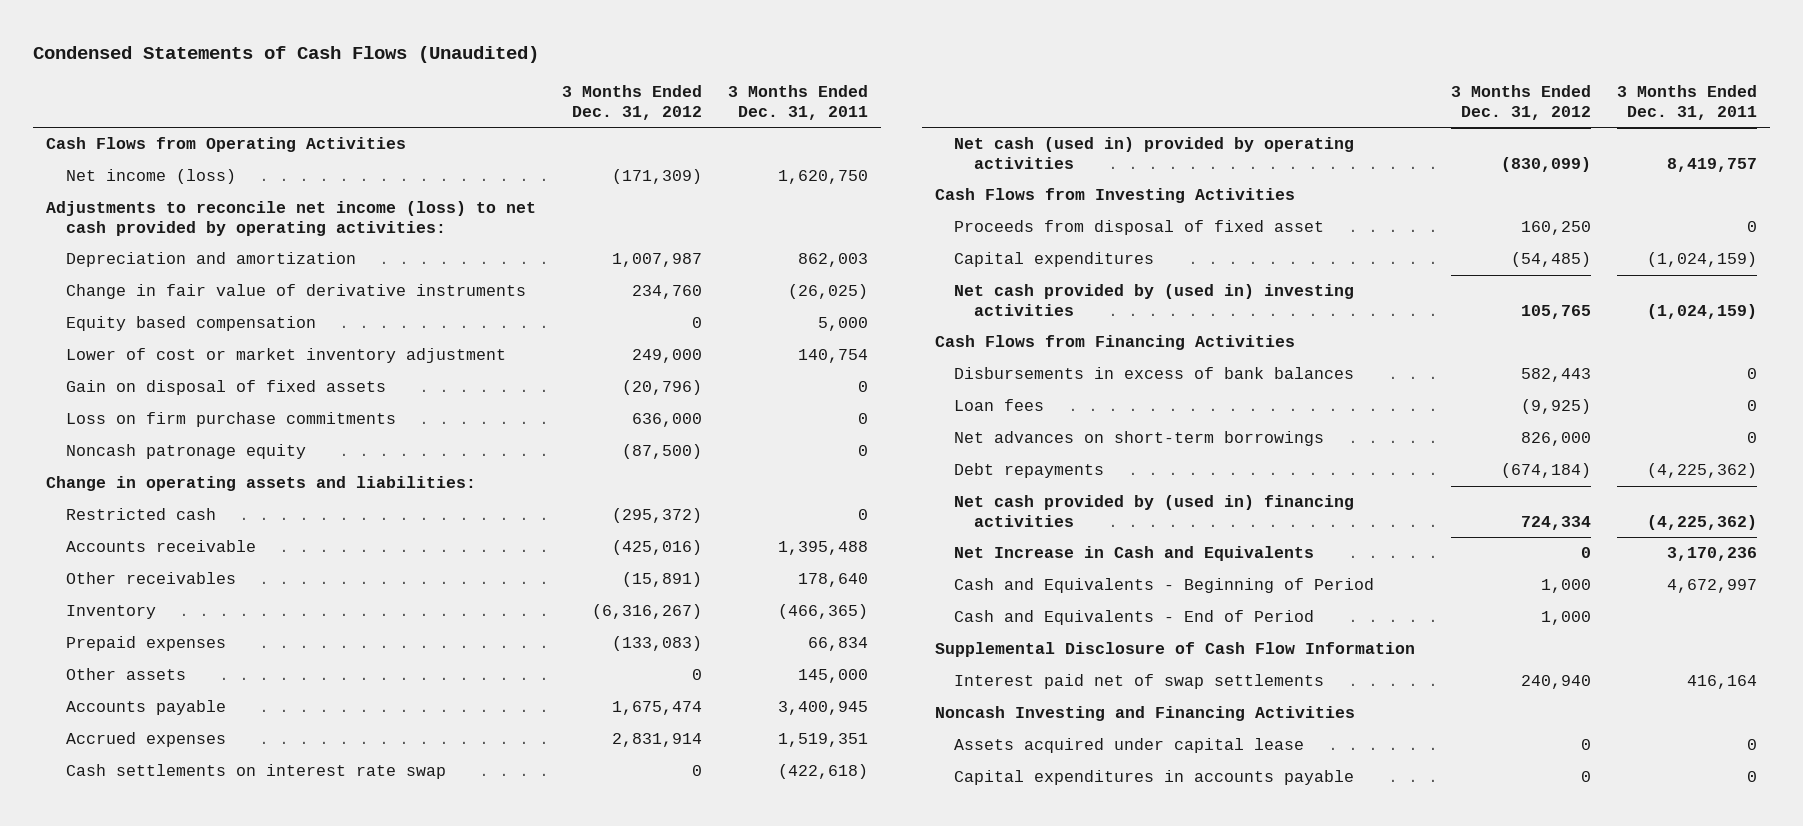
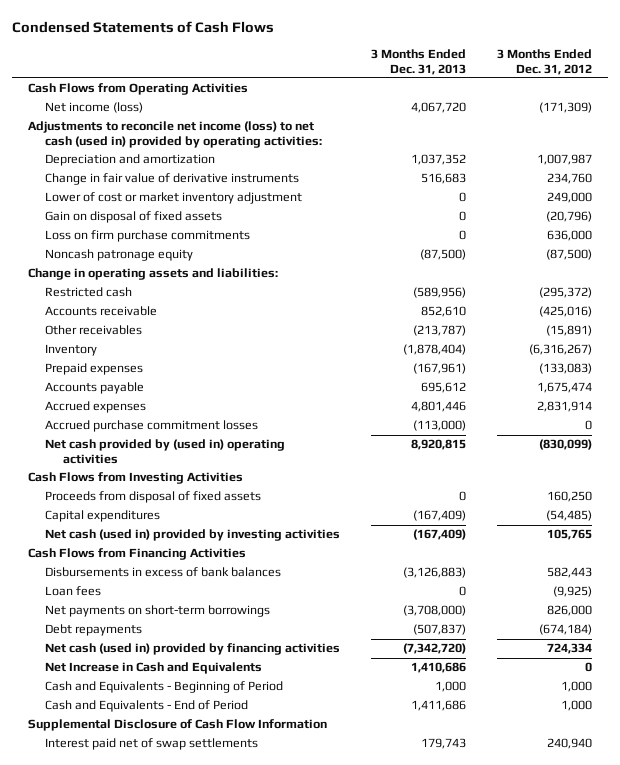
[33,46,540,64] Condensed Statements of Cash Flows (Unaudited) -> [12,20,275,33] Condensed Statements of Cash Flows
[728,84,869,120] 3 Months Ended Dec. 31, 2011 -> none
none -> [371,48,467,75] 3 Months Ended Dec. 31, 2013
[46,201,537,236] Adjustments to reconcile net income (loss) to net cash provided by operating activities: -> [27,121,323,149] Adjustments to reconcile net income (loss) to net cash (used in) provided by operating activities:
[65,316,316,332] Equity based compensation -> none
[65,668,186,681] Other assets -> none
[65,764,446,780] Cash settlements on interest rate swap -> none
none -> [45,420,259,433] Accrued purchase commitment losses
[954,137,1355,169] Net cash (used in) provided by operating activities -> [45,439,286,465] Net cash provided by (used in) operating activities
[954,220,1325,236] Proceeds from disposal of fixed asset -> [45,491,262,504] Proceeds from disposal of fixed assets
[954,284,1355,316] Net cash provided by (used in) investing activities -> [45,529,341,542] Net cash (used in) provided by investing activities
[954,431,1325,447] Net advances on short-term borrowings -> [45,605,271,618] Net payments on short-term borrowings
[954,495,1355,527] Net cash provided by (used in) financing activities -> [45,643,341,656] Net cash (used in) provided by financing activities
[935,706,1356,722] Noncash Investing and Financing Activities -> none
[954,738,1305,754] Assets acquired under capital lease -> none
[954,770,1355,786] Capital expenditures in accounts payable -> none

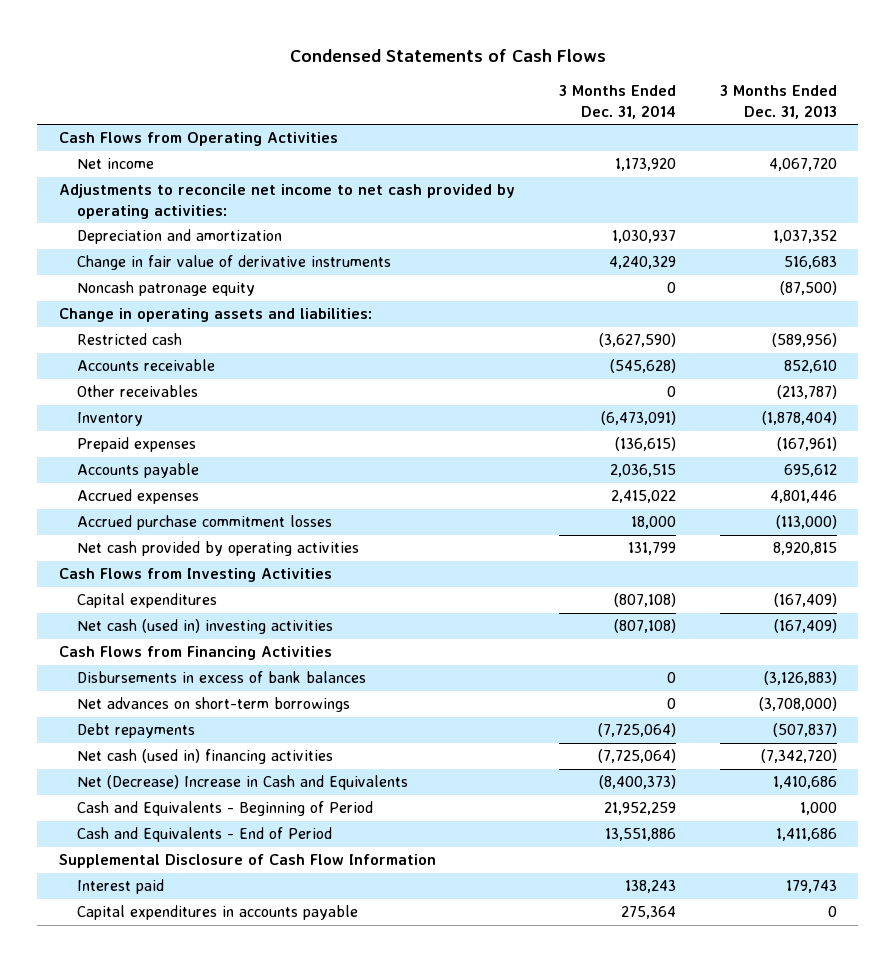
[497,48,593,75] 3 Months Ended Dec. 31, 2012 -> none
none -> [558,85,676,119] 3 Months Ended Dec. 31, 2014
[45,102,144,114] Net income (loss) -> [77,158,155,170] Net income
[27,121,323,149] Adjustments to reconcile net income (loss) to net cash (used in) provided by operating activities: -> [59,184,516,219] Adjustments to reconcile net income to net cash provided by operating activities:
[45,192,303,205] Lower of cost or market inventory adjustment -> none
[45,211,223,224] Gain on disposal of fixed assets -> none
[45,230,251,243] Loss on firm purchase commitments -> none
[45,439,286,465] Net cash provided by (used in) operating activities -> [77,541,360,557] Net cash provided by operating activities
[45,491,262,504] Proceeds from disposal of fixed assets -> none
[45,529,341,542] Net cash (used in) provided by investing activities -> [77,619,334,635] Net cash (used in) investing activities
[45,586,102,597] Loan fees -> none
[45,605,271,618] Net payments on short-term borrowings -> [77,697,351,713] Net advances on short-term borrowings
[45,643,341,656] Net cash (used in) provided by financing activities -> [77,749,334,765] Net cash (used in) financing activities
[45,662,263,675] Net Increase in Cash and Equivalents -> [77,775,409,791] Net (Decrease) Increase in Cash and Equivalents
[45,738,259,751] Interest paid net of swap settlements -> [77,879,165,895] Interest paid
none -> [77,905,359,921] Capital expenditures in accounts payable

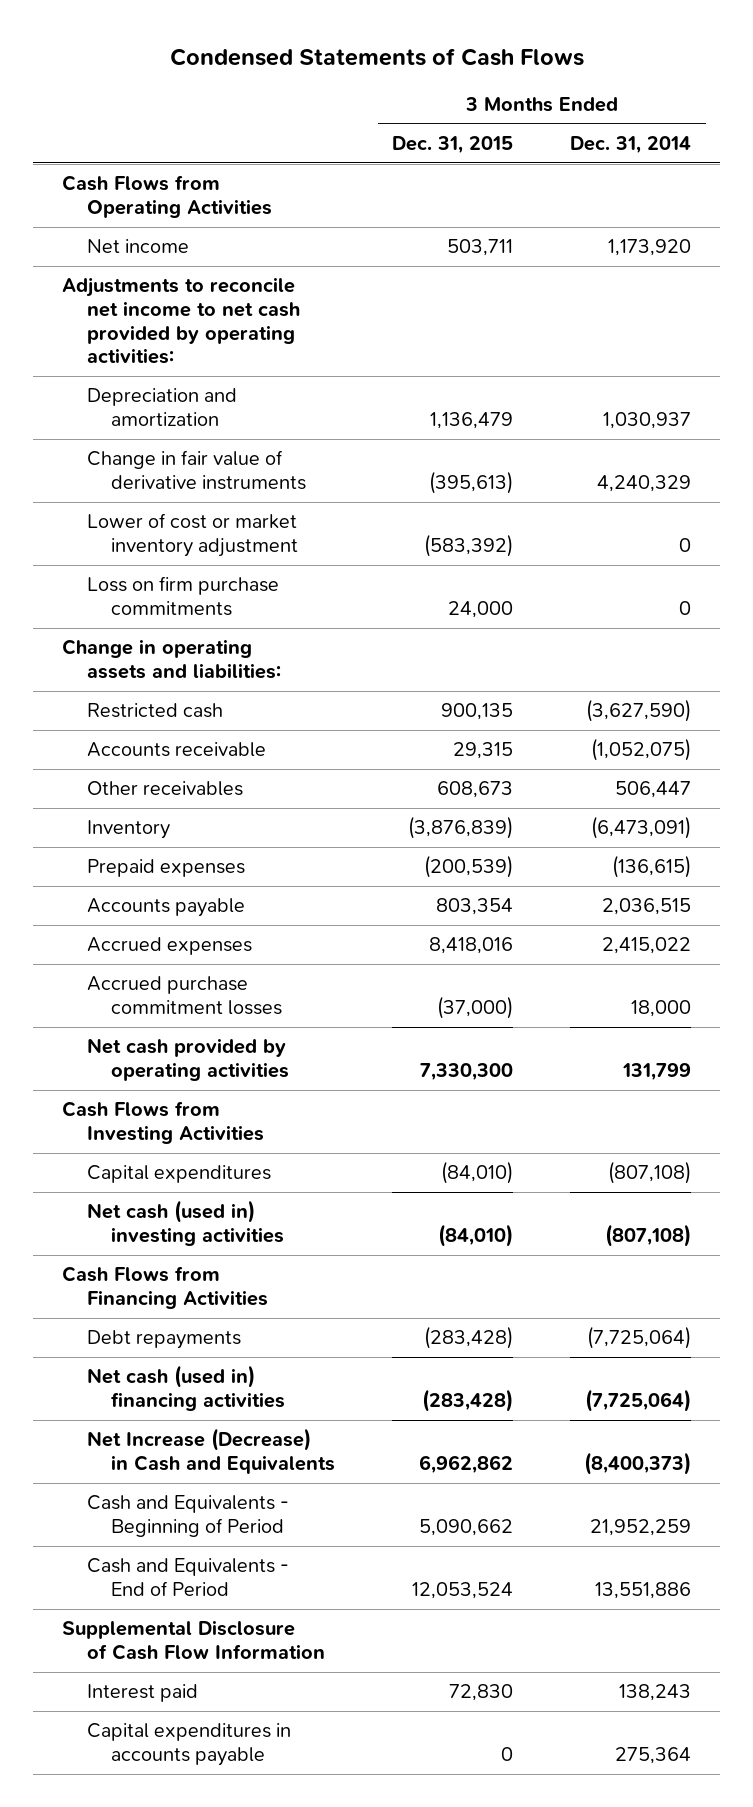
[719,85,837,119] 3 Months Ended Dec. 31, 2013 -> none
none -> [392,136,514,155] Dec. 31, 2015
[77,281,256,297] Noncash patronage equity -> none
none -> [86,513,299,558] Lower of cost or market inventory adjustment
none -> [86,576,279,617] Loss on firm purchase commitments
[609,359,676,374] (545,628) -> [591,738,692,762] (1,052,075)
[666,386,676,398] 0 -> [615,781,692,799] 506,447
[77,671,367,684] Disbursements in excess of bank balances -> none
[77,697,351,713] Net advances on short-term borrowings -> none
[77,775,409,791] Net (Decrease) Increase in Cash and Equivalents -> [86,1428,336,1475] Net Increase (Decrease) in Cash and Equivalents

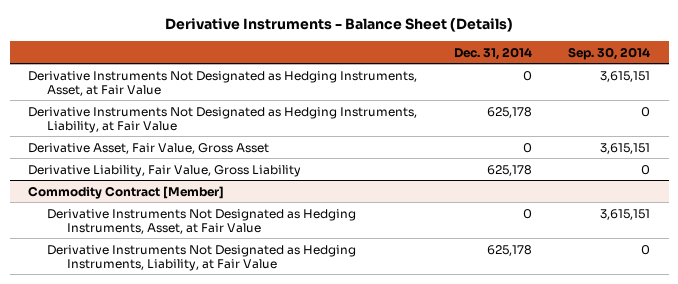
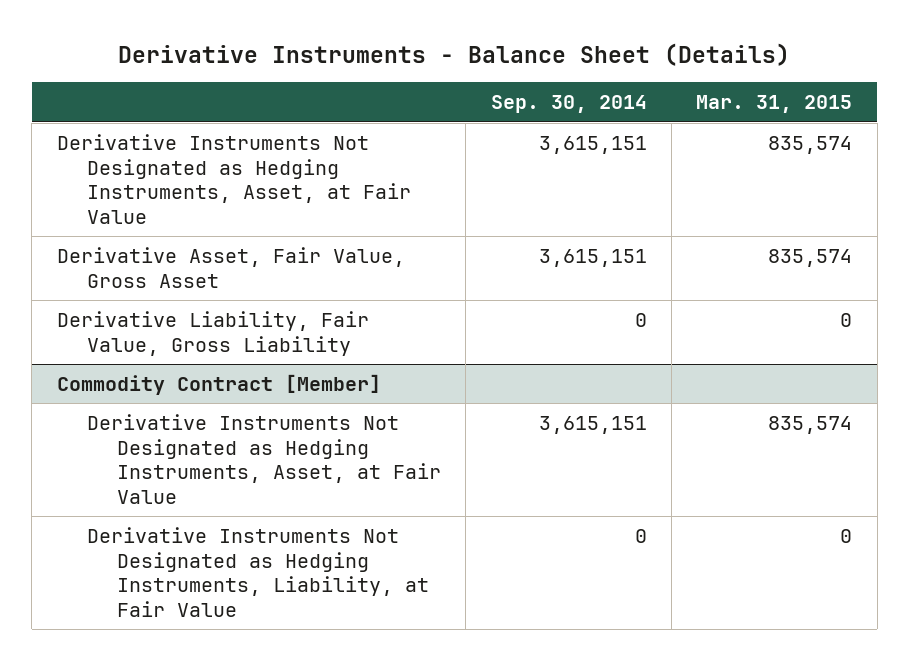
[453,46,532,60] Dec. 31, 2014 -> none
none -> [696,95,853,114] Mar. 31, 2015
[28,106,418,133] Derivative Instruments Not Designated as Hedging Instruments, Liability, at Fair Value -> none

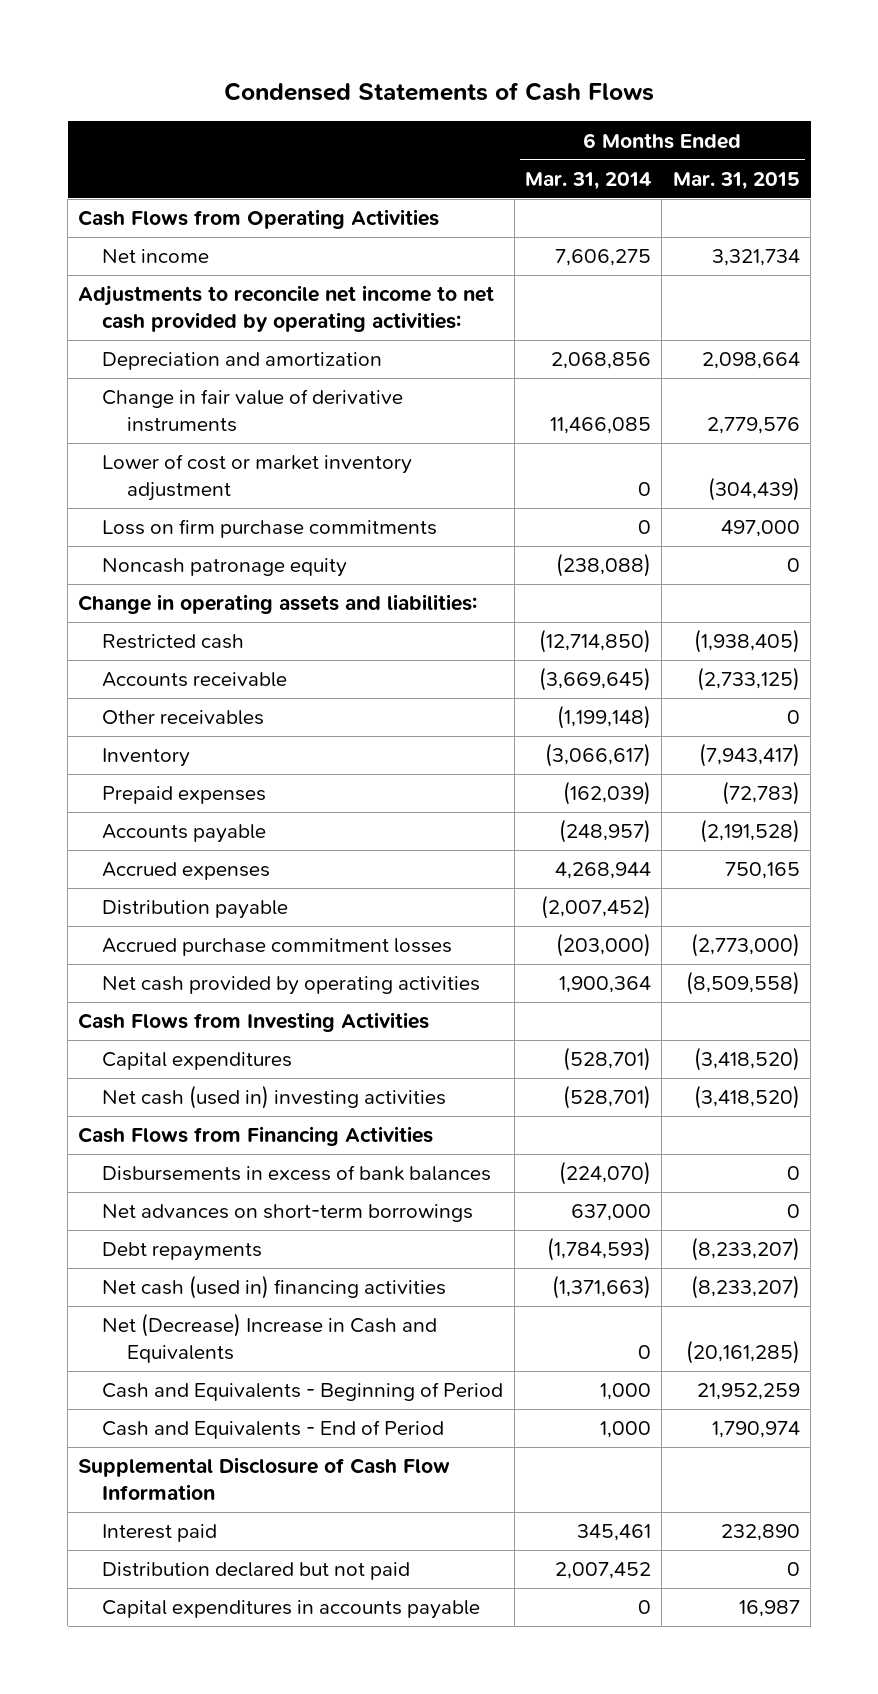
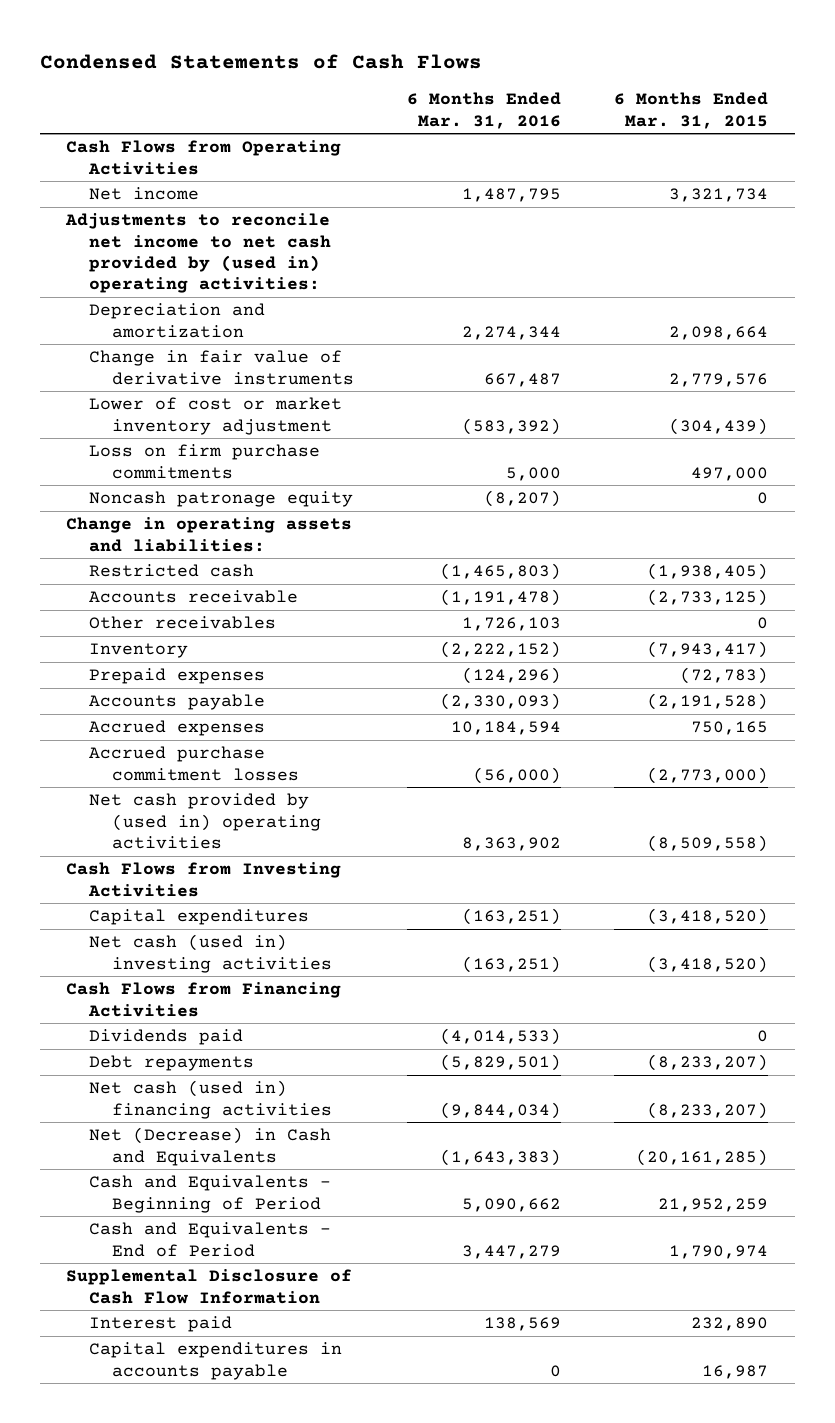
[525,171,652,190] Mar. 31, 2014 -> none
none -> [407,92,562,129] 6 Months Ended Mar. 31, 2016
[78,285,495,333] Adjustments to reconcile net income to net cash provided by operating activities: -> [65,213,332,294] Adjustments to reconcile net income to net cash provided by (used in) operating activities:
[102,900,289,920] Distribution payable -> none
[102,976,481,996] Net cash provided by operating activities -> [89,793,322,849] Net cash provided by (used in) operating activities
[102,1165,492,1182] Disbursements in excess of bank balances -> none
[102,1204,474,1223] Net advances on short-term borrowings -> none
none -> [89,1029,244,1046] Dividends paid
[102,1313,438,1364] Net (Decrease) Increase in Cash and Equivalents -> [89,1127,332,1166] Net (Decrease) in Cash and Equivalents
[102,1562,411,1581] Distribution declared but not paid -> none

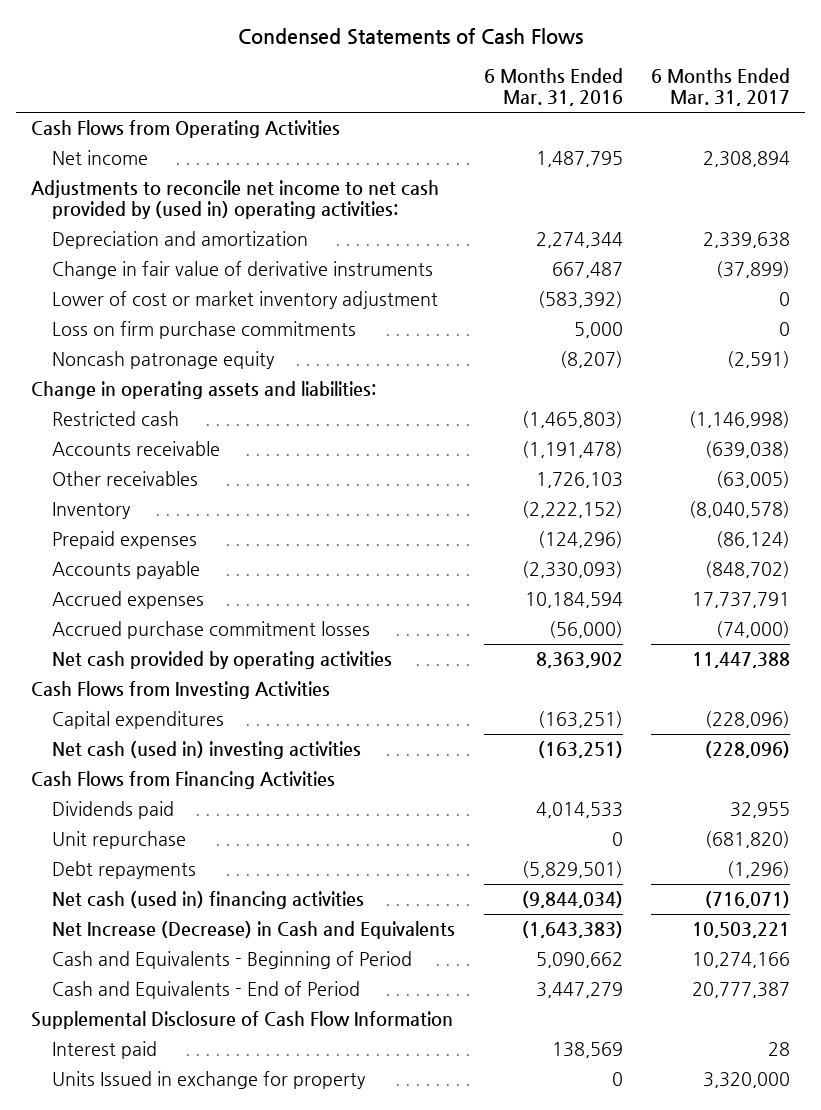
[614,92,769,129] 6 Months Ended Mar. 31, 2015 -> none
none -> [651,67,791,107] 6 Months Ended Mar. 31, 2017
[89,793,322,849] Net cash provided by (used in) operating activities -> [52,651,393,670] Net cash provided by operating activities
[440,1028,562,1046] (4,014,533) -> [535,802,623,819] 4,014,533
none -> [52,831,187,850] Unit repurchase
[89,1127,332,1166] Net (Decrease) in Cash and Equivalents -> [52,921,456,940] Net Increase (Decrease) in Cash and Equivalents
[89,1342,343,1380] Capital expenditures in accounts payable -> none
none -> [52,1071,367,1090] Units Issued in exchange for property

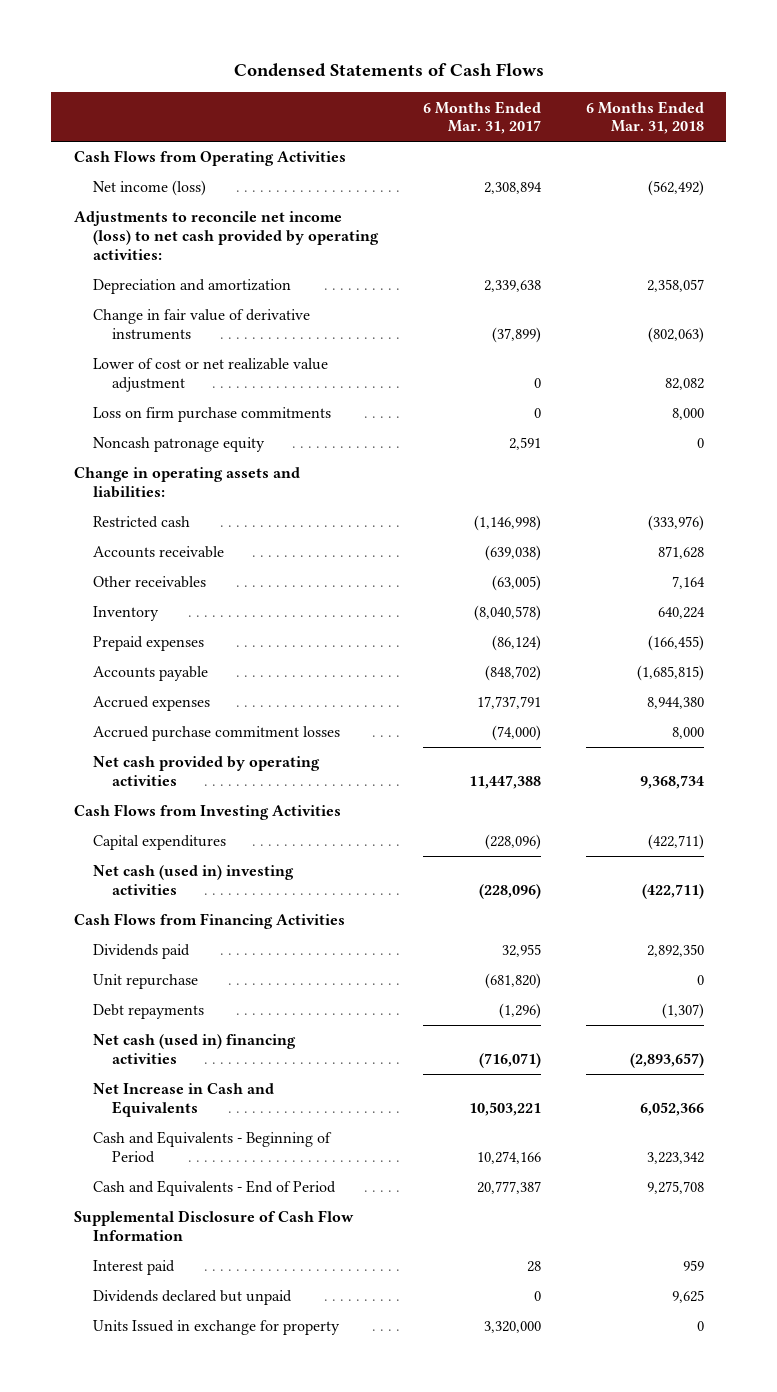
[483,67,623,107] 6 Months Ended Mar. 31, 2016 -> none
none -> [585,100,704,135] 6 Months Ended Mar. 31, 2018
[52,150,149,166] Net income -> [92,180,206,197] Net income (loss)
[30,180,439,220] Adjustments to reconcile net income to net cash provided by (used in) operating activities: -> [73,211,379,260] Adjustments to reconcile net income (loss) to net cash provided by operating activities:
[52,291,439,310] Lower of cost or market inventory adjustment -> [92,358,328,393] Lower of cost or net realizable value adjustment
[727,351,791,369] (2,591) -> [508,437,541,451] 2,591
[52,921,456,940] Net Increase (Decrease) in Cash and Equivalents -> [92,1083,274,1118] Net Increase in Cash and Equivalents
none -> [92,1290,292,1306] Dividends declared but unpaid

